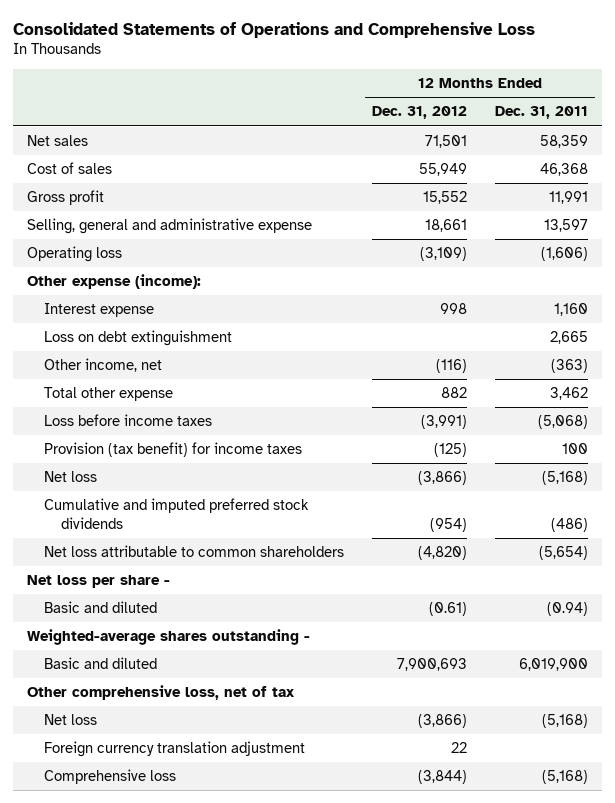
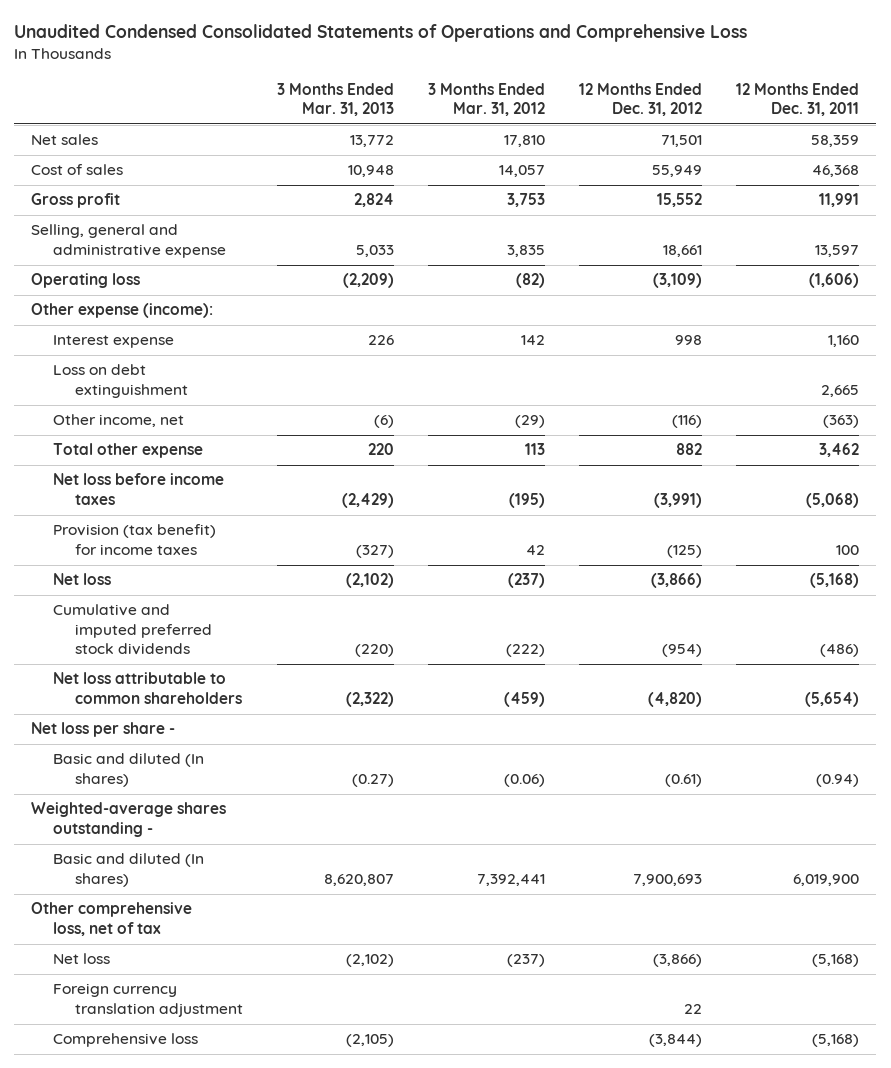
[12,21,535,38] Consolidated Statements of Operations and Comprehensive Loss -> [14,24,748,43] Unaudited Condensed Consolidated Statements of Operations and Comprehensive Loss
none -> [277,82,395,117] 3 Months Ended Mar. 31, 2013
none -> [428,82,546,117] 3 Months Ended Mar. 31, 2012
[43,414,212,427] Loss before income taxes -> [53,473,225,505] Net loss before income taxes
[43,601,157,614] Basic and diluted -> [53,753,205,787] Basic and diluted (In shares)
[43,657,157,670] Basic and diluted -> [53,853,205,887] Basic and diluted (In shares)

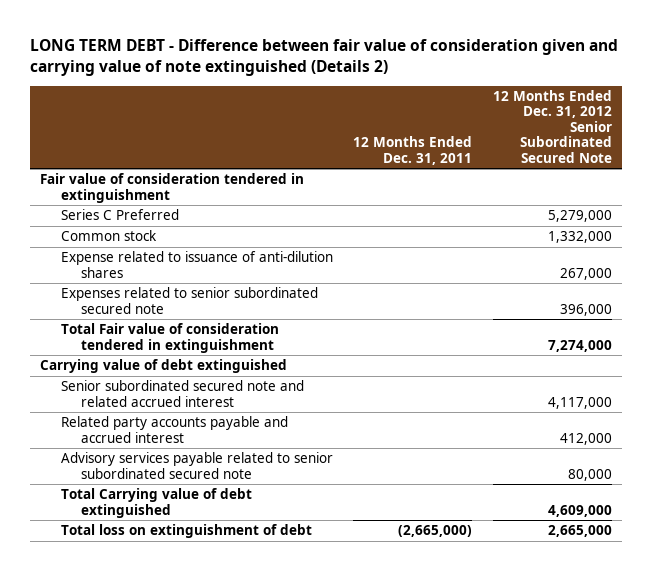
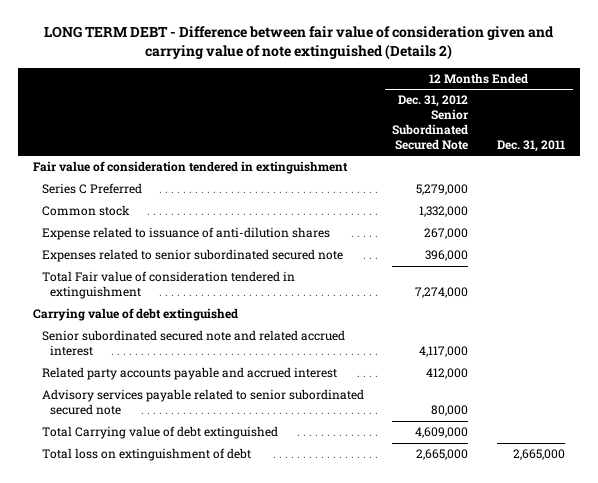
[398,525,473,538] (2,665,000) -> [513,449,566,461] 2,665,000

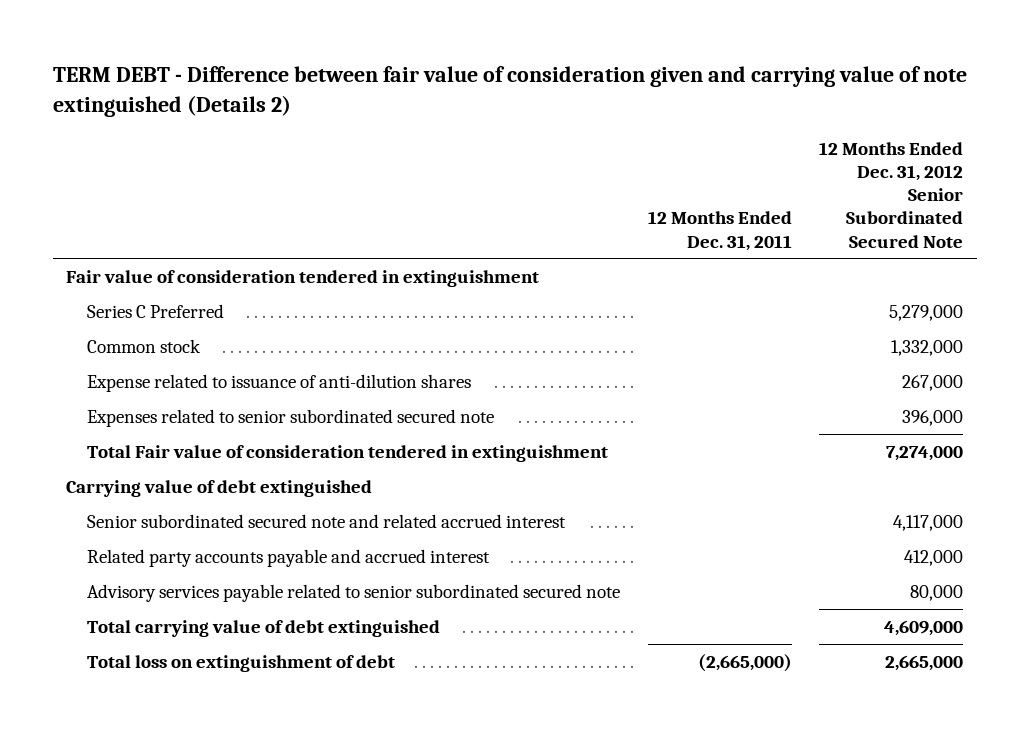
[44,25,555,60] LONG TERM DEBT - Difference between fair value of consideration given and carrying value of note extinguished (Details 2) -> [52,66,967,118] TERM DEBT - Difference between fair value of consideration given and carrying value of note extinguished (Details 2)
[41,426,278,440] Total Carrying value of debt extinguished -> [87,619,441,637] Total carrying value of debt extinguished
[513,449,566,461] 2,665,000 -> [697,653,792,672] (2,665,000)

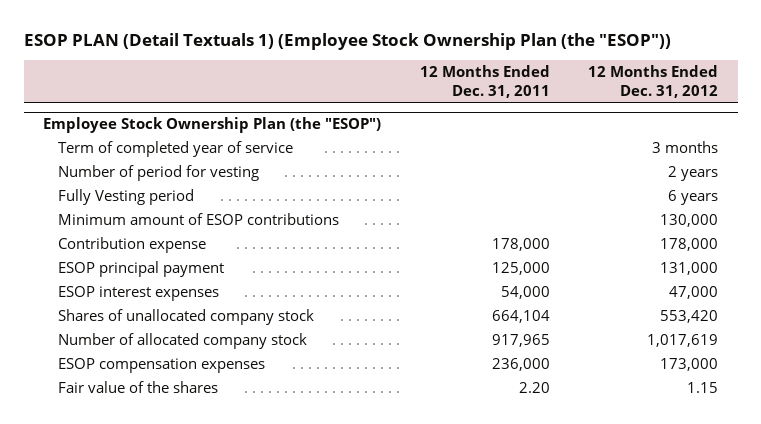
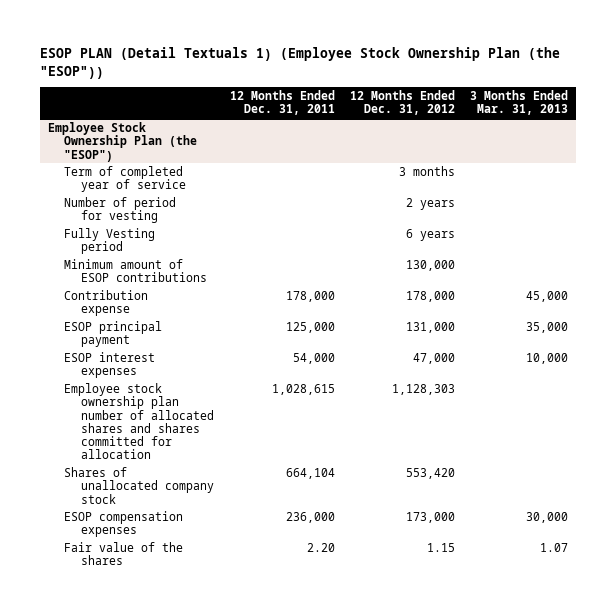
none -> [470,90,569,116] 3 Months Ended Mar. 31, 2013
none -> [64,383,215,460] Employee stock ownership plan number of allocated shares and shares committed for allocation
[58,332,308,349] Number of allocated company stock -> none

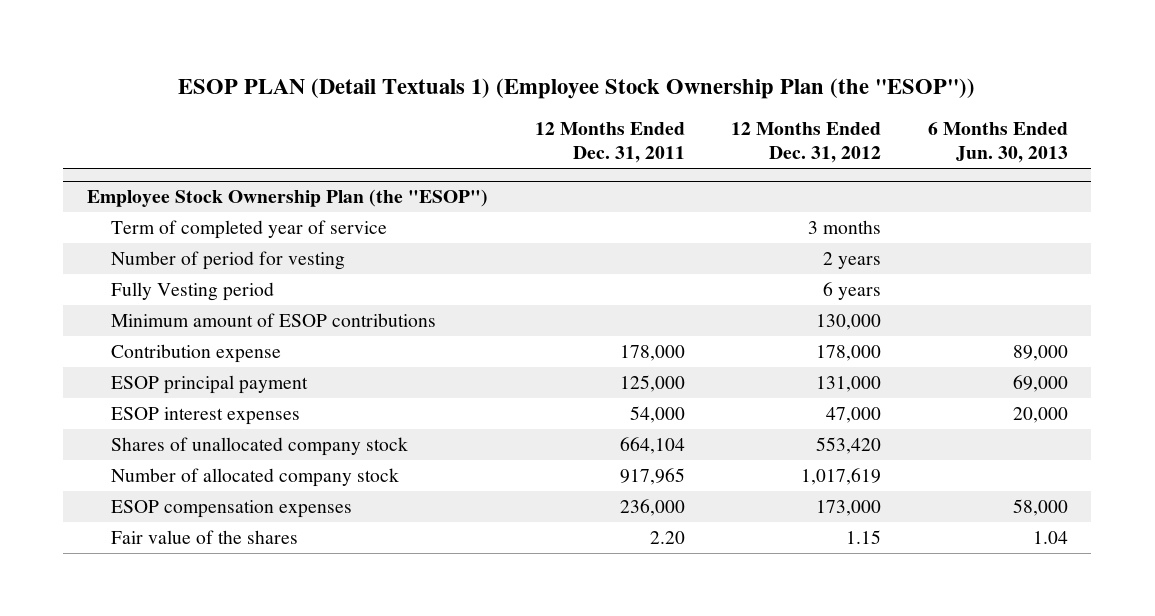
[470,90,569,116] 3 Months Ended Mar. 31, 2013 -> none
none -> [928,121,1069,164] 6 Months Ended Jun. 30, 2013
[64,383,215,460] Employee stock ownership plan number of allocated shares and shares committed for allocation -> none
none -> [110,467,399,487] Number of allocated company stock

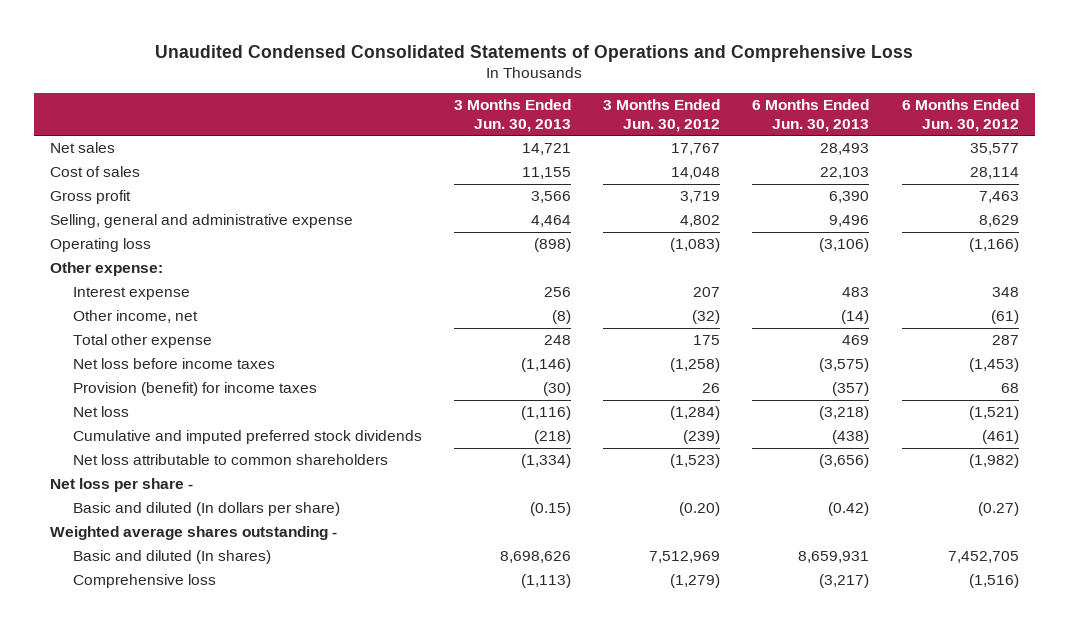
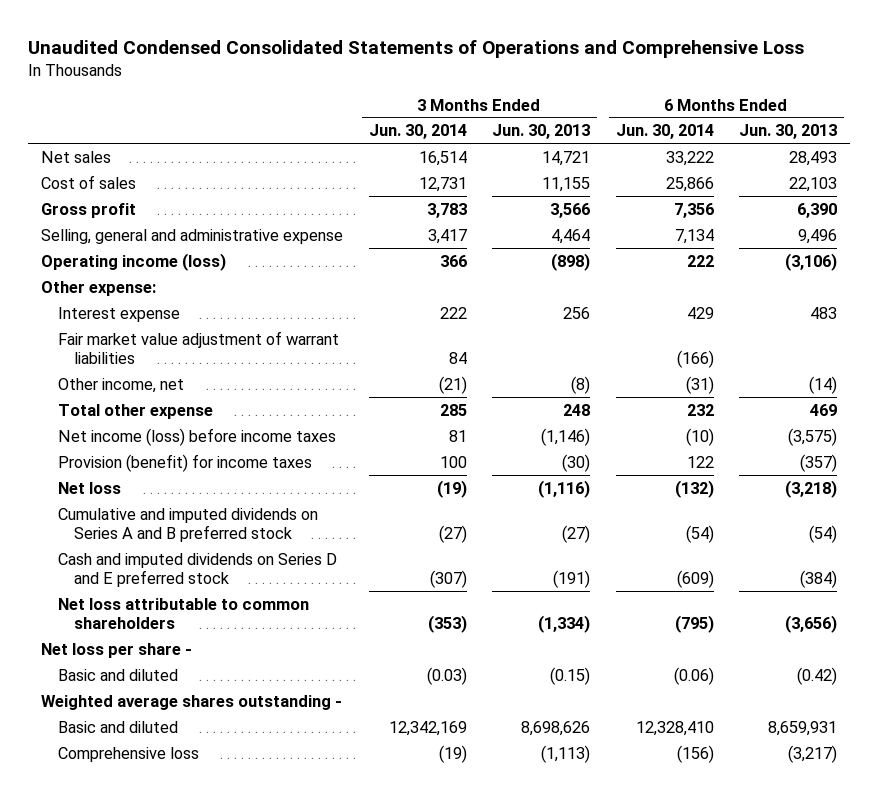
[603,99,721,132] 3 Months Ended Jun. 30, 2012 -> none
[901,99,1019,132] 6 Months Ended Jun. 30, 2012 -> none
none -> [368,124,467,140] Jun. 30, 2014
none -> [615,124,714,140] Jun. 30, 2014
[50,238,152,253] Operating loss -> [41,252,227,271] Operating income (loss)
none -> [57,330,339,365] Fair market value adjustment of warrant liabilities
[72,358,275,370] Net loss before income taxes -> [57,427,336,446] Net income (loss) before income taxes
[72,430,422,445] Cumulative and imputed preferred stock dividends -> [57,507,318,543] Cumulative and imputed dividends on Series A and B preferred stock
[533,430,571,445] (218) -> [562,525,591,544] (27)
[832,430,870,445] (438) -> [809,525,838,544] (54)
none -> [57,552,337,588] Cash and imputed dividends on Series D and E preferred stock
[72,502,340,517] Basic and diluted (In dollars per share) -> [57,668,178,681] Basic and diluted
[72,550,271,565] Basic and diluted (In shares) -> [57,720,178,733] Basic and diluted

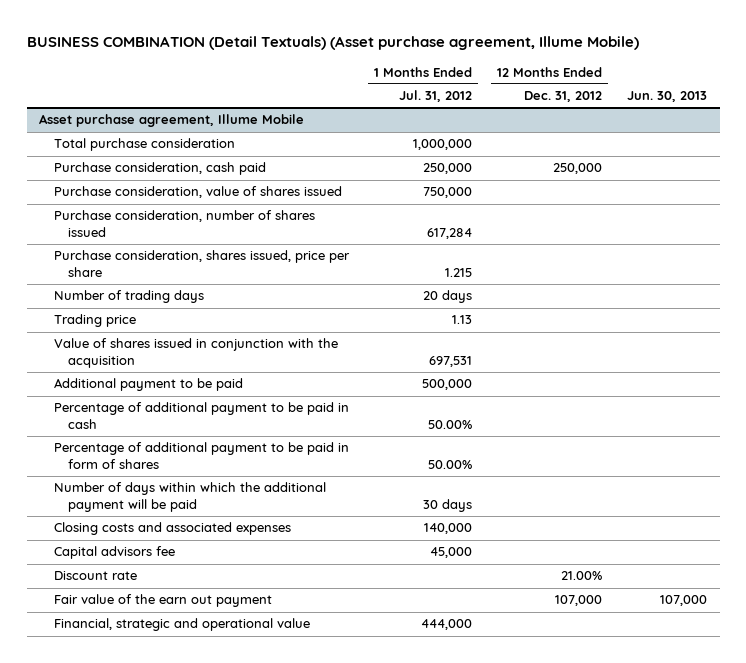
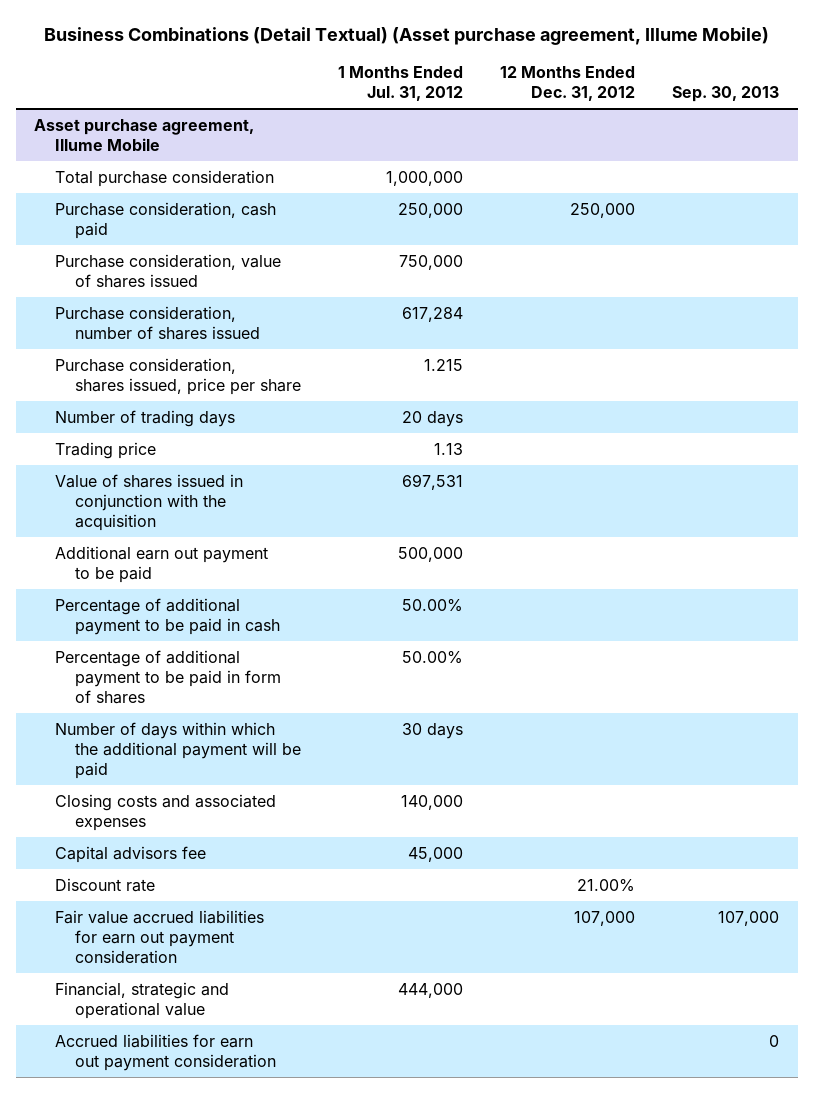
[26,36,639,51] BUSINESS COMBINATION (Detail Textuals) (Asset purchase agreement, Illume Mobile) -> [43,26,769,45] Business Combinations (Detail Textual) (Asset purchase agreement, Illume Mobile)
[627,91,708,103] Jun. 30, 2013 -> none
none -> [672,86,780,103] Sep. 30, 2013
[53,378,243,392] Additional payment to be paid -> [54,545,268,583] Additional earn out payment to be paid
[53,594,272,608] Fair value of the earn out payment -> none
none -> [54,909,264,965] Fair value accrued liabilities for earn out payment consideration
none -> [54,1033,277,1071] Accrued liabilities for earn out payment consideration

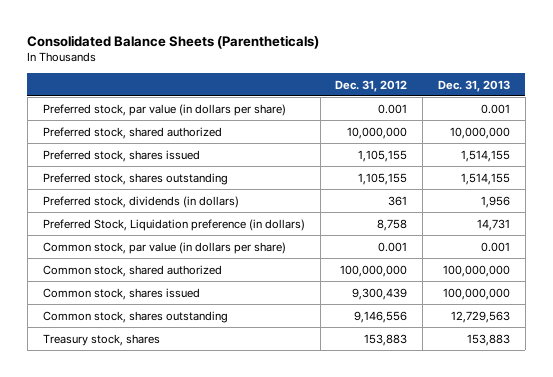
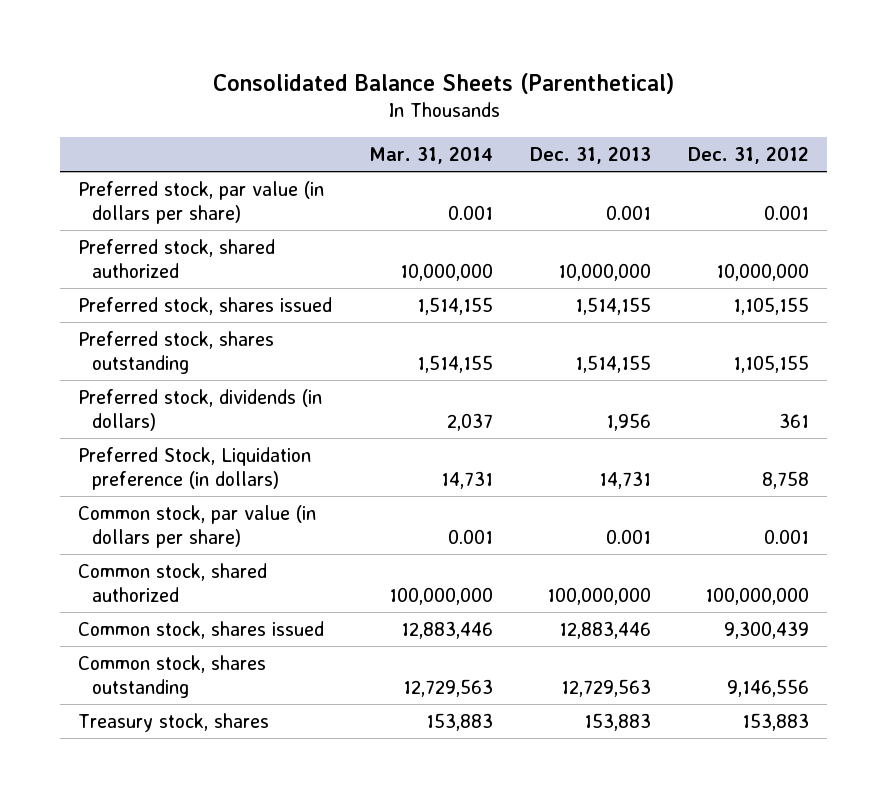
[27,34,320,49] Consolidated Balance Sheets (Parentheticals) -> [212,72,674,94] Consolidated Balance Sheets (Parenthetical)
none -> [369,146,494,164] Mar. 31, 2014
[442,287,510,300] 100,000,000 -> [559,620,652,639] 12,883,446

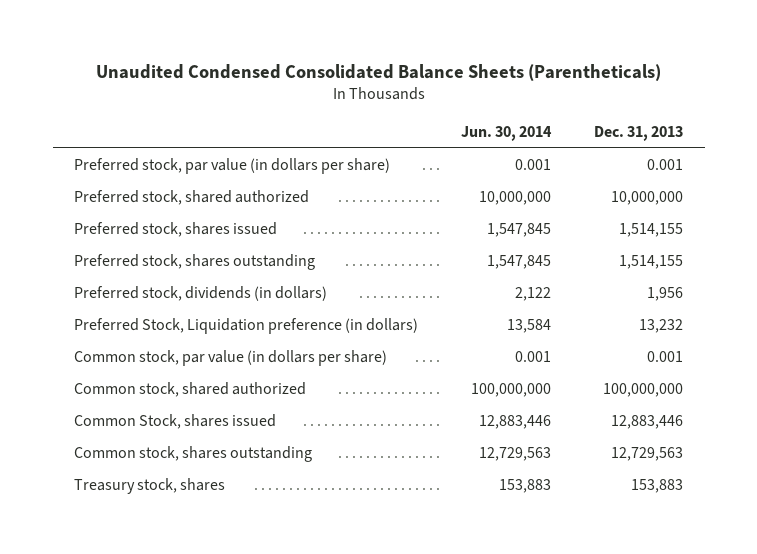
[212,72,674,94] Consolidated Balance Sheets (Parenthetical) -> [95,63,661,81] Unaudited Condensed Consolidated Balance Sheets (Parentheticals)
[369,146,494,164] Mar. 31, 2014 -> none
[687,146,809,164] Dec. 31, 2012 -> none
none -> [461,125,553,141] Jun. 30, 2014
[599,470,652,489] 14,731 -> [639,319,684,334] 13,232
[78,620,325,639] Common stock, shares issued -> [74,414,277,430] Common Stock, shares issued

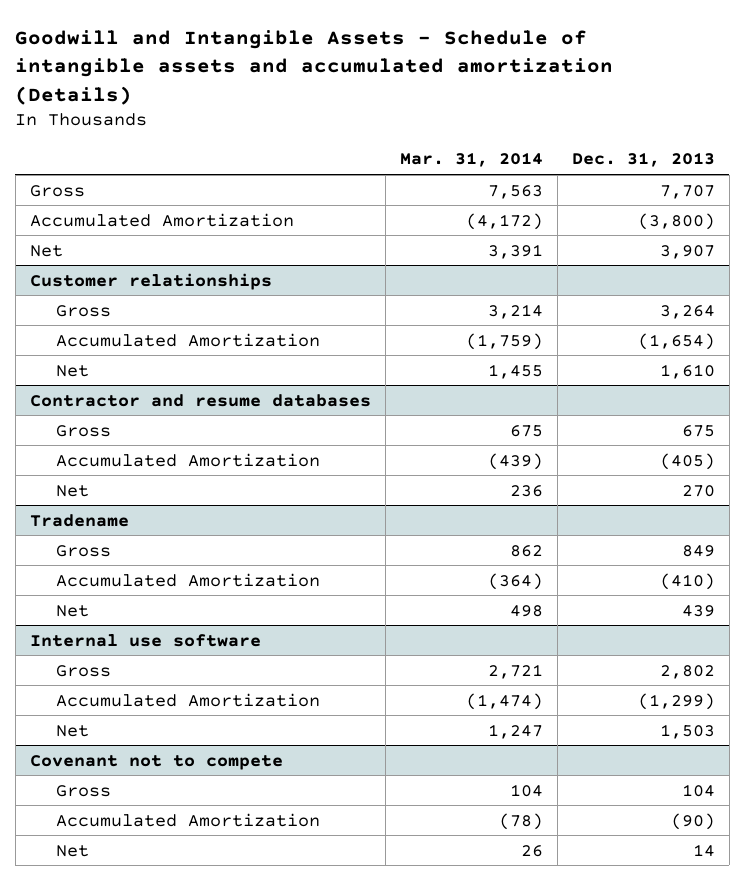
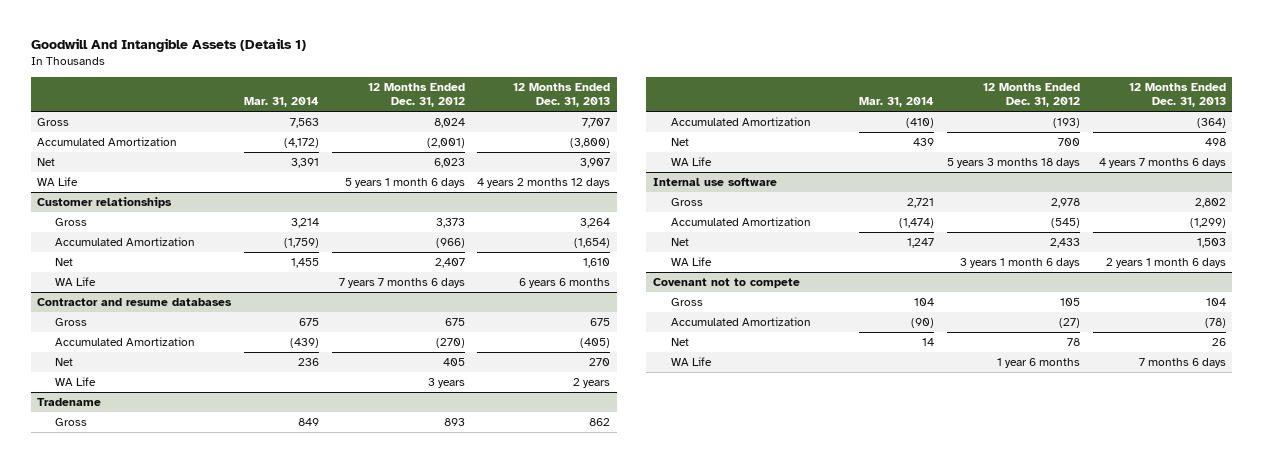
[15,29,614,105] Goodwill and Intangible Assets - Schedule of intangible assets and accumulated amortization (Details) -> [30,38,306,53] Goodwill And Intangible Assets (Details 1)
[571,152,715,168] Dec. 31, 2013 -> none
none -> [367,83,465,107] 12 Months Ended Dec. 31, 2012
none -> [513,83,611,107] 12 Months Ended Dec. 31, 2013
none -> [37,177,79,187] WA Life
none -> [55,277,97,287] WA Life
none -> [55,377,97,387] WA Life
[509,544,543,557] 862 -> [297,418,319,427] 849
[487,572,543,590] (364) -> [906,118,935,129] (410)
[509,604,543,617] 498 -> [913,138,935,147] 439
none -> [670,157,712,167] WA Life
none -> [670,257,712,267] WA Life
[498,812,543,830] (78) -> [911,318,935,329] (90)
[520,844,543,857] 26 -> [922,338,935,347] 14
none -> [670,357,712,367] WA Life

